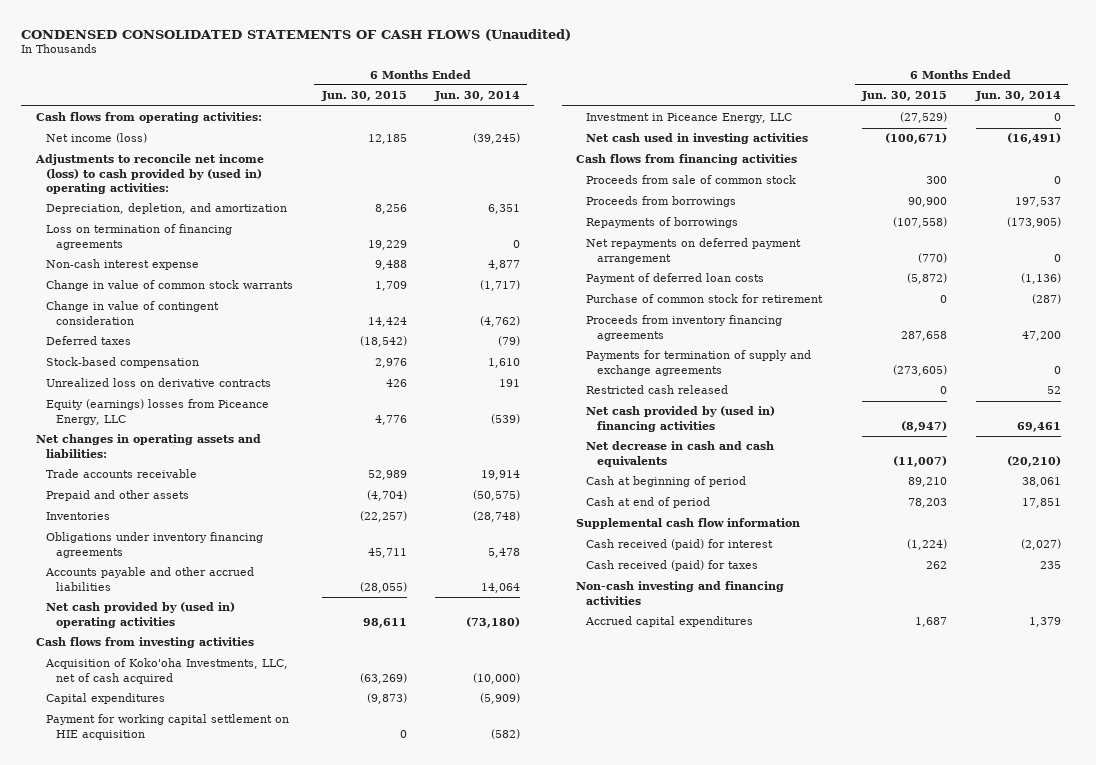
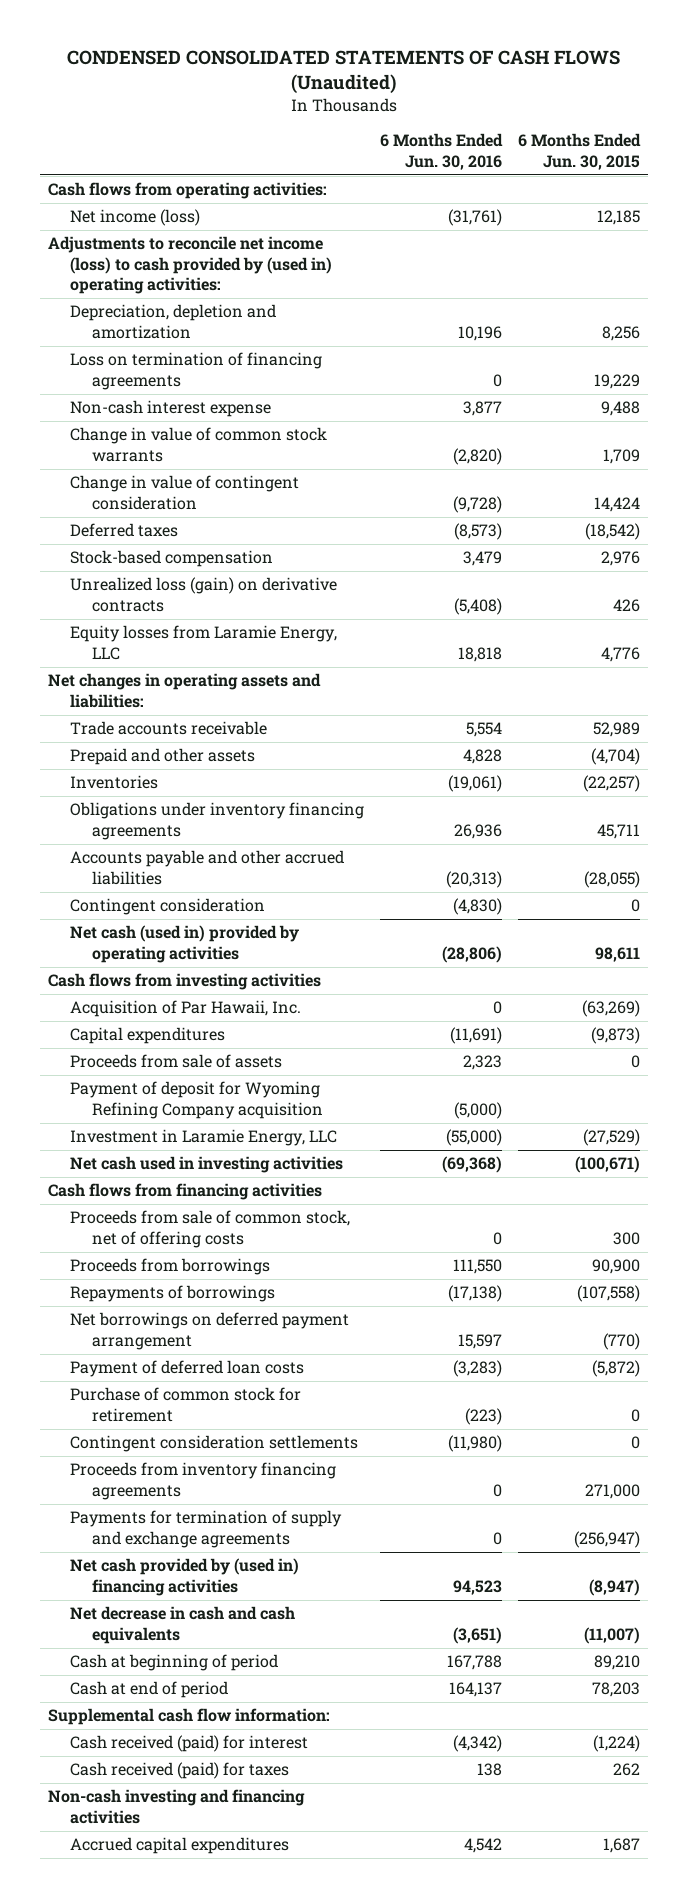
[434,91,521,102] Jun. 30, 2014 -> none
none -> [380,133,504,170] 6 Months Ended Jun. 30, 2016
[45,203,287,215] Depreciation, depletion, and amortization -> [69,304,276,339] Depreciation, depletion and amortization
[45,378,271,388] Unrealized loss on derivative contracts -> [69,577,337,612] Unrealized loss (gain) on derivative contracts
[45,399,269,425] Equity (earnings) losses from Piceance Energy, LLC -> [69,625,337,660] Equity losses from Laramie Energy, LLC
none -> [69,898,265,916] Contingent consideration
[45,602,235,628] Net cash provided by (used in) operating activities -> [69,925,299,963] Net cash (used in) provided by operating activities
[44,658,288,684] Acquisition of Koko'oha Investments, LLC, net of cash acquired -> [69,1000,301,1018] Acquisition of Par Hawaii, Inc.
[45,714,289,740] Payment for working capital settlement on HIE acquisition -> none
none -> [69,1054,282,1069] Proceeds from sale of assets
none -> [69,1081,323,1119] Payment of deposit for Wyoming Refining Company acquisition
[586,113,793,124] Investment in Piceance Energy, LLC -> [69,1129,337,1147] Investment in Laramie Energy, LLC
[586,175,797,185] Proceeds from sale of common stock -> [69,1210,350,1248] Proceeds from sale of common stock, net of offering costs
[586,238,802,264] Net repayments on deferred payment arrangement -> [69,1312,349,1350] Net borrowings on deferred payment arrangement
[586,385,729,395] Restricted cash released -> none
none -> [69,1435,358,1453] Contingent consideration settlements
[901,330,948,341] 287,658 -> [585,1483,641,1499] 271,000
[893,364,948,376] (273,605) -> [574,1530,641,1548] (256,947)
[576,518,801,530] Supplemental cash flow information -> [47,1708,330,1726] Supplemental cash flow information:

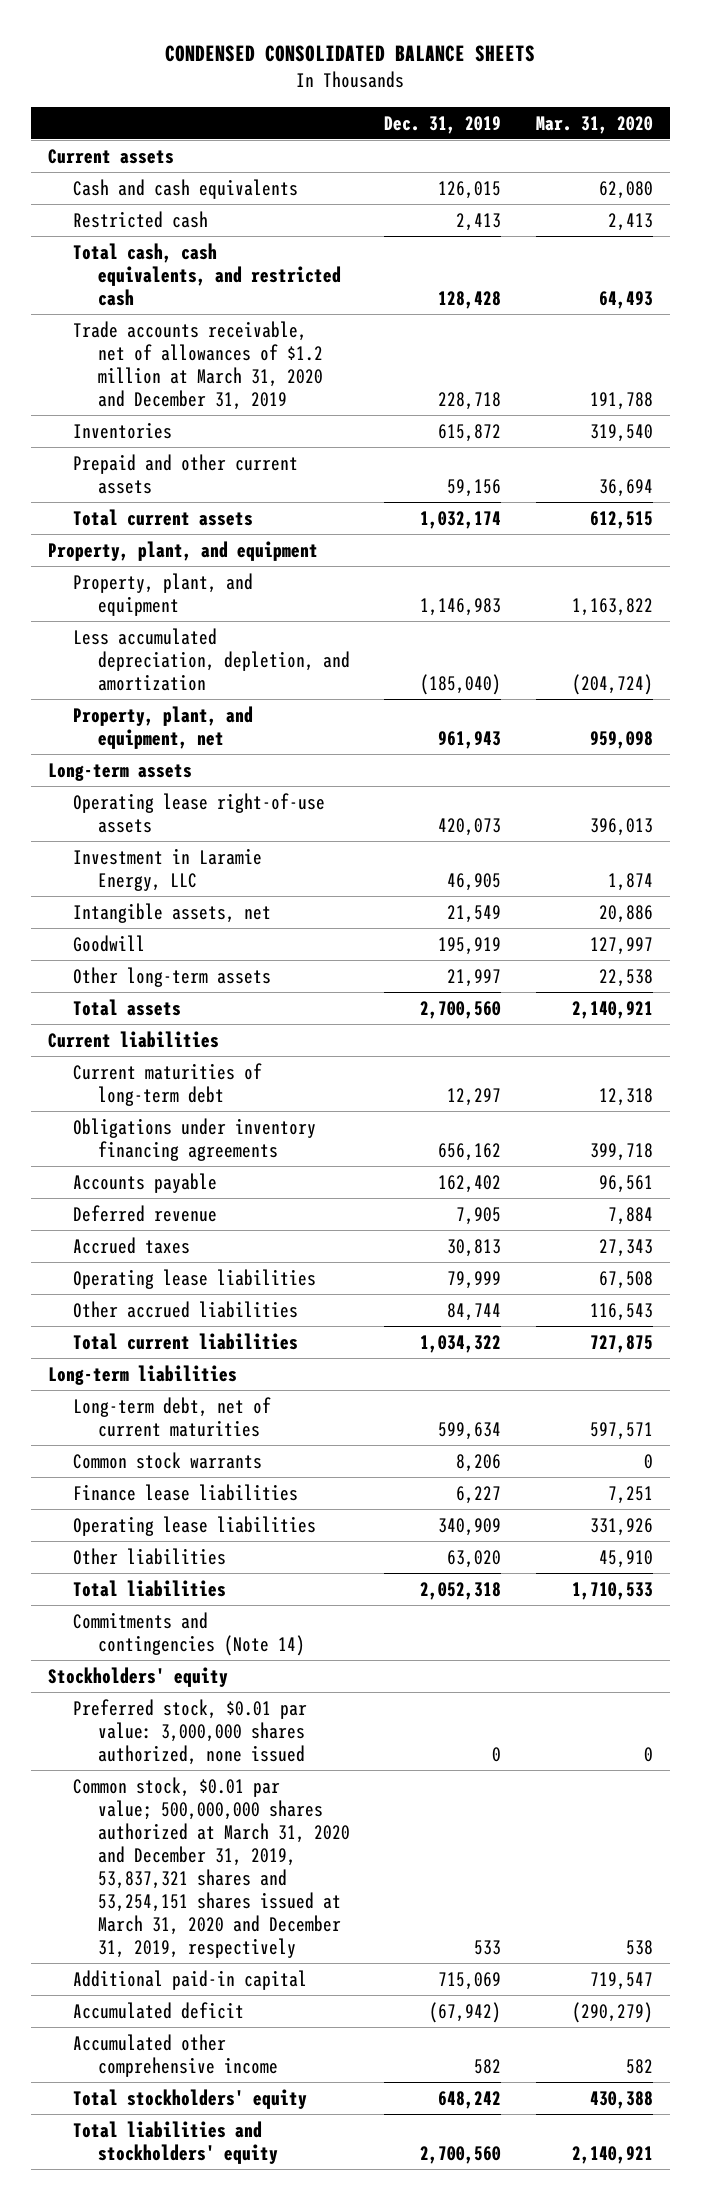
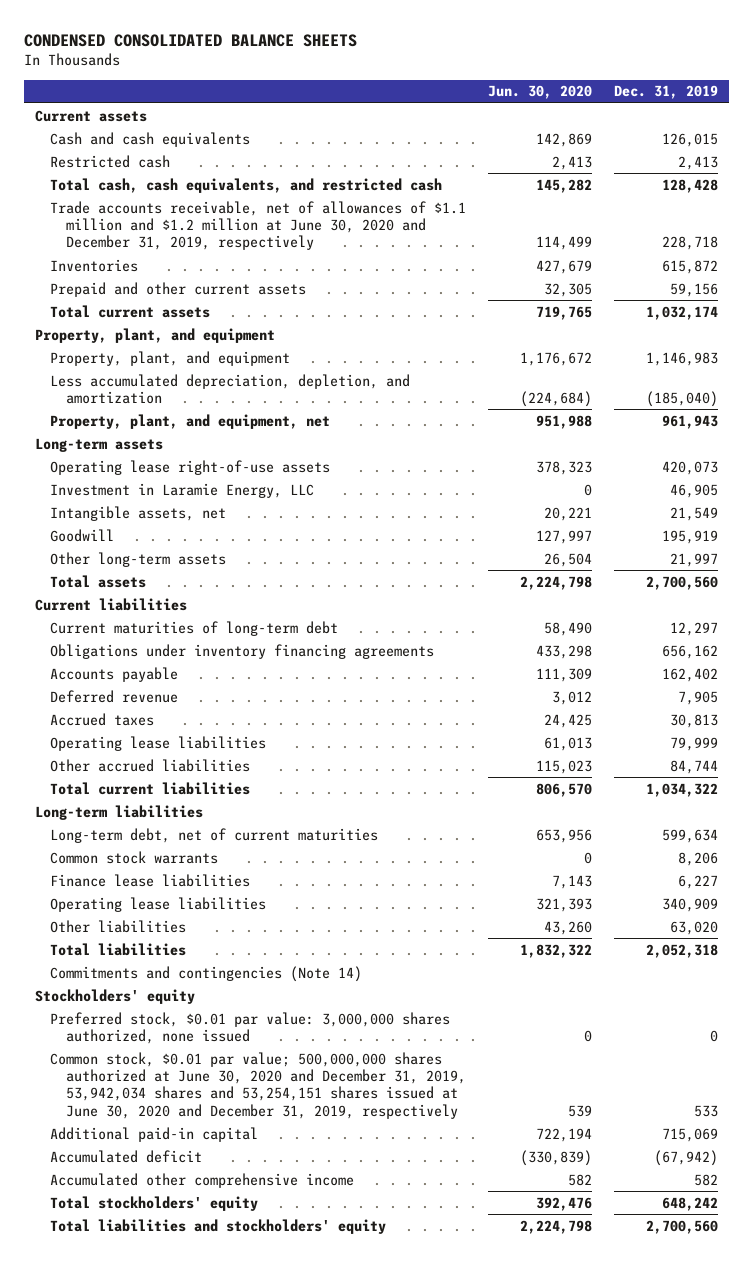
[535,115,653,134] Mar. 31, 2020 -> none
none -> [488,85,593,100] Jun. 30, 2020
[73,320,324,410] Trade accounts receivable, net of allowances of $1.2 million at March 31, 2020 and December 31, 2019 -> [50,200,467,251] Trade accounts receivable, net of allowances of $1.1 million and $1.2 million at June 30, 2020 and December 31, 2019, respectively
[73,1776,351,1958] Common stock, $0.01 par value; 500,000,000 shares authorized at March 31, 2020 and December 31, 2019, 53,837,321 shares and 53,254,151 shares issued at March 31, 2020 and December 31, 2019, respectively -> [50,1051,466,1119] Common stock, $0.01 par value; 500,000,000 shares authorized at June 30, 2020 and December 31, 2019, 53,942,034 shares and 53,254,151 shares issued at June 30, 2020 and December 31, 2019, respectively

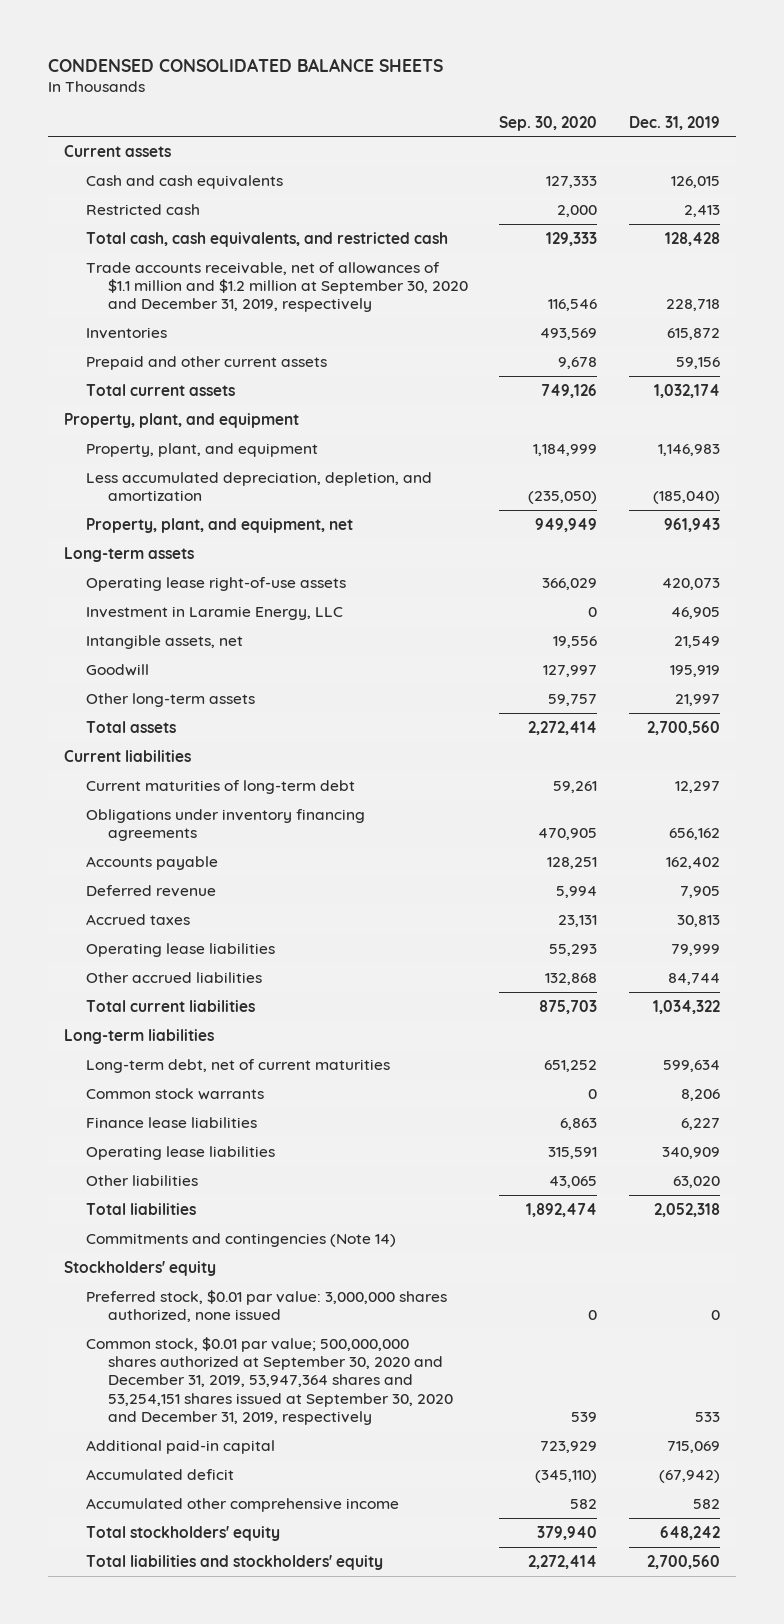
[488,85,593,100] Jun. 30, 2020 -> none
none -> [499,115,598,131] Sep. 30, 2020
[50,200,467,251] Trade accounts receivable, net of allowances of $1.1 million and $1.2 million at June 30, 2020 and December 31, 2019, respectively -> [85,261,468,313] Trade accounts receivable, net of allowances of $1.1 million and $1.2 million at September 30, 2020 and December 31, 2019, respectively
[50,1051,466,1119] Common stock, $0.01 par value; 500,000,000 shares authorized at June 30, 2020 and December 31, 2019, 53,942,034 shares and 53,254,151 shares issued at June 30, 2020 and December 31, 2019, respectively -> [85,1336,453,1425] Common stock, $0.01 par value; 500,000,000 shares authorized at September 30, 2020 and December 31, 2019, 53,947,364 shares and 53,254,151 shares issued at September 30, 2020 and December 31, 2019, respectively

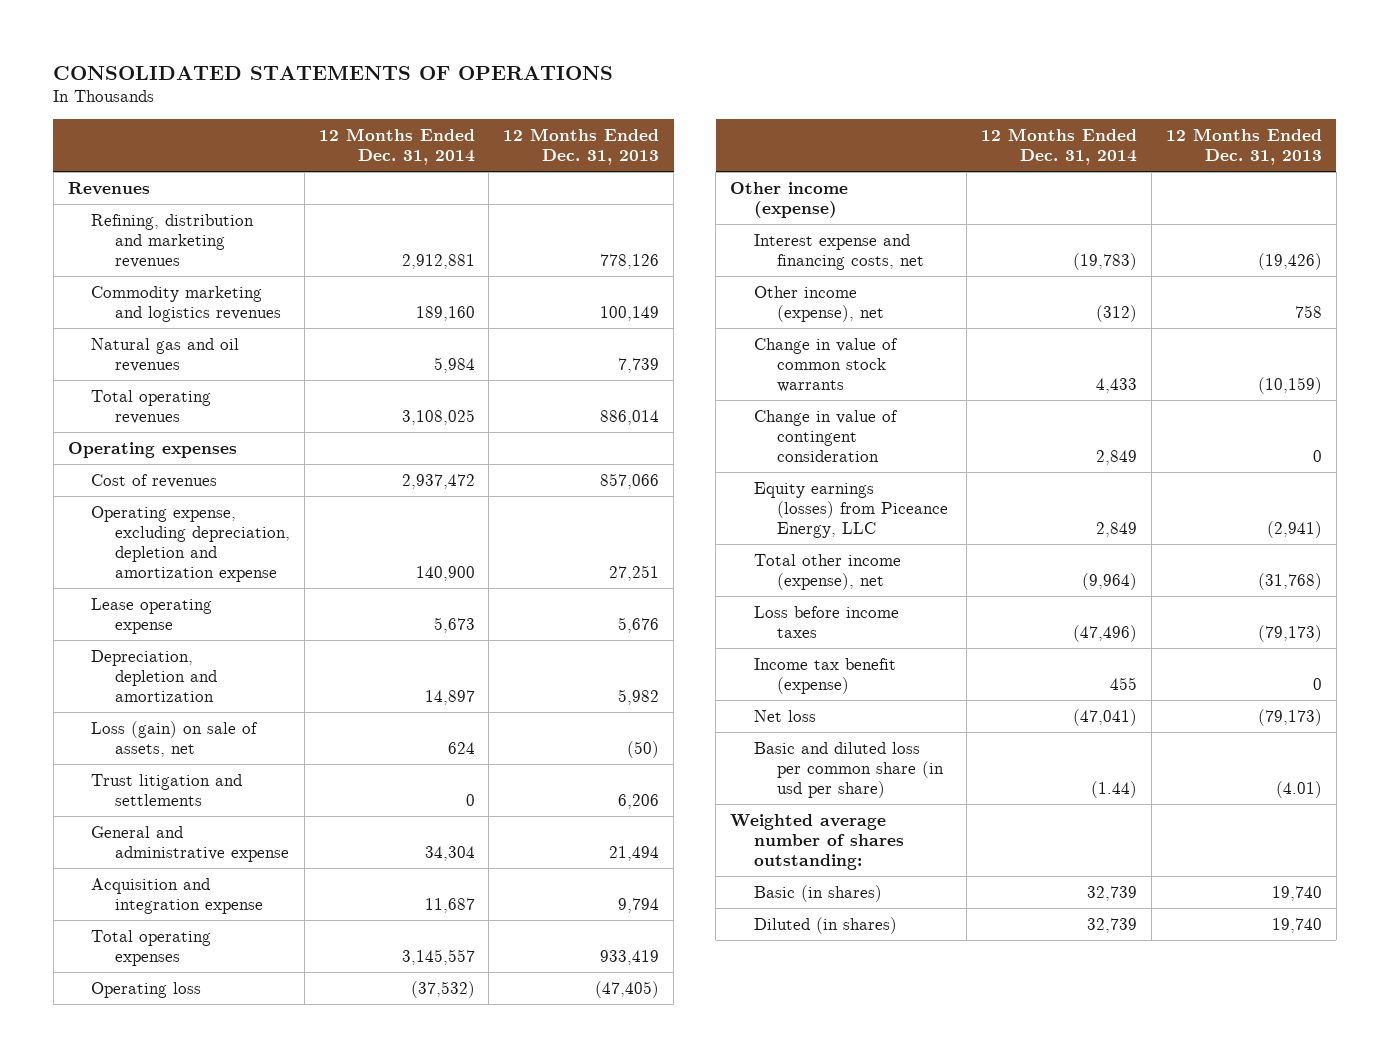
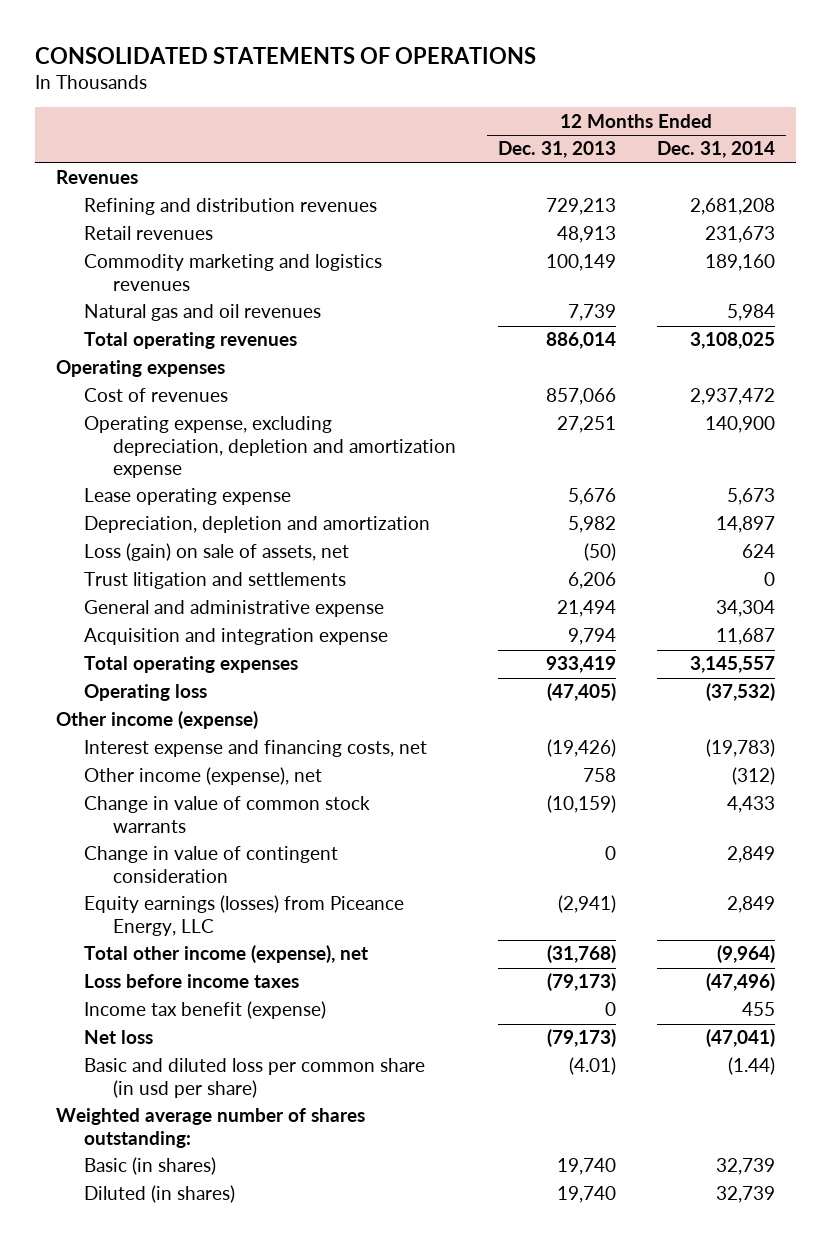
[91,213,255,268] Refining, distribution and marketing revenues -> [84,198,378,216] Refining and distribution revenues
[401,253,475,269] 2,912,881 -> [690,198,776,216] 2,681,208
[600,253,660,269] 778,126 -> [545,198,616,216] 729,213
none -> [84,226,214,241] Retail revenues

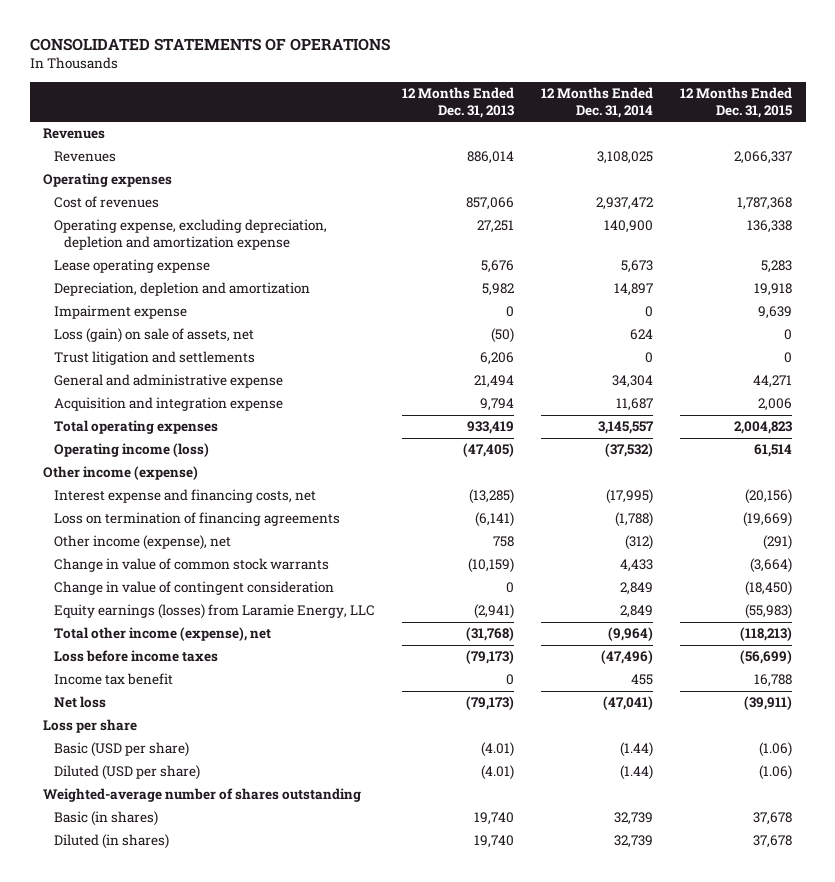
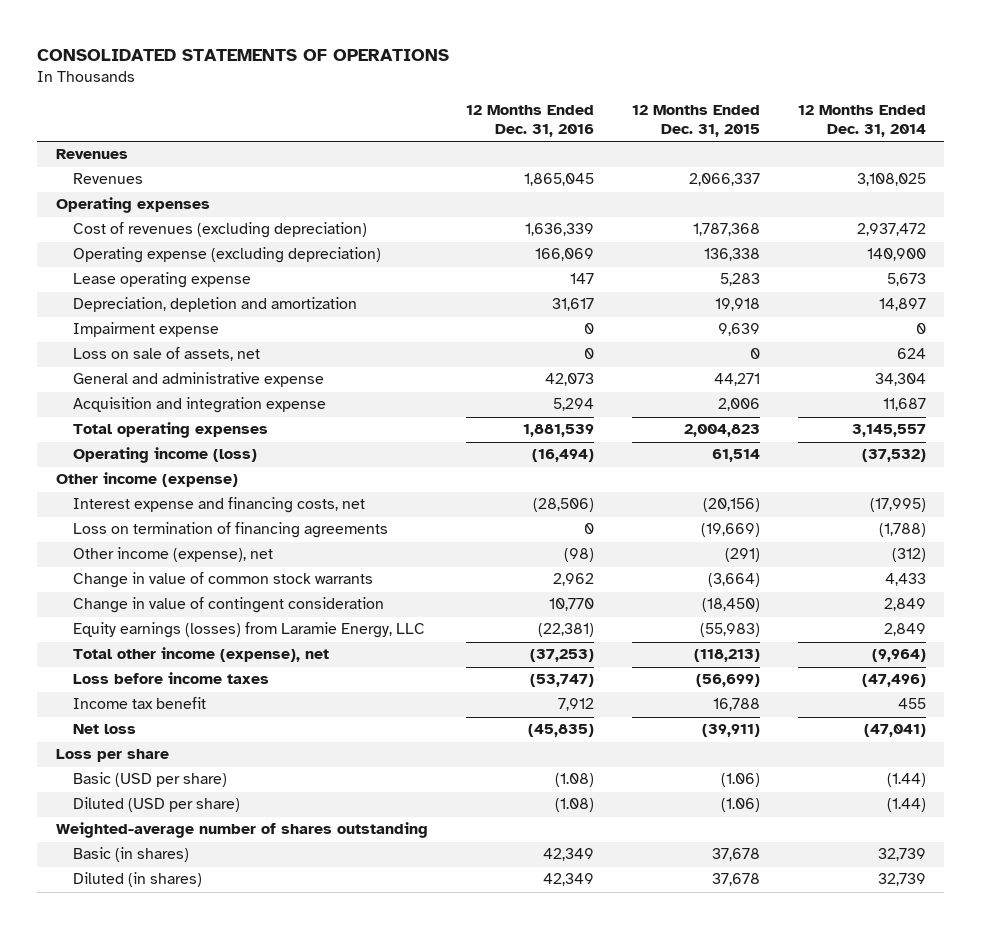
[401,86,514,118] 12 Months Ended Dec. 31, 2013 -> none
none -> [465,104,594,138] 12 Months Ended Dec. 31, 2016
[53,196,159,209] Cost of revenues -> [73,222,368,239] Cost of revenues (excluding depreciation)
[53,219,327,251] Operating expense, excluding depreciation, depletion and amortization expense -> [73,247,382,264] Operating expense (excluding depreciation)
[53,351,255,366] Trust litigation and settlements -> none
[53,328,254,344] Loss (gain) on sale of assets, net -> [73,347,261,362] Loss on sale of assets, net

